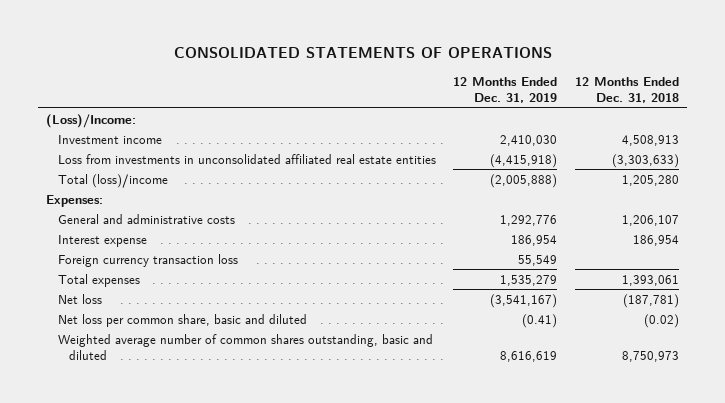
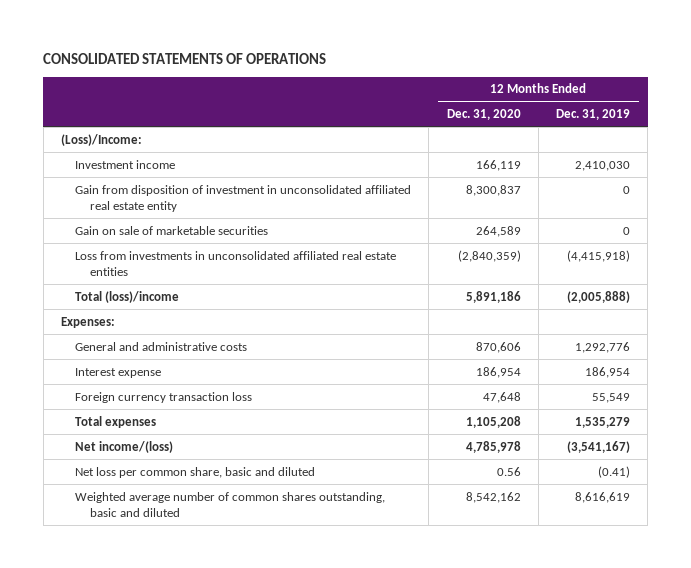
[574,76,679,104] 12 Months Ended Dec. 31, 2018 -> none
none -> [446,109,521,121] Dec. 31, 2020
none -> [75,184,412,213] Gain from disposition of investment in unconsolidated affiliated real estate entity
none -> [75,225,269,235] Gain on sale of marketable securities
[57,293,102,304] Net loss -> [75,440,174,453] Net income/(loss)

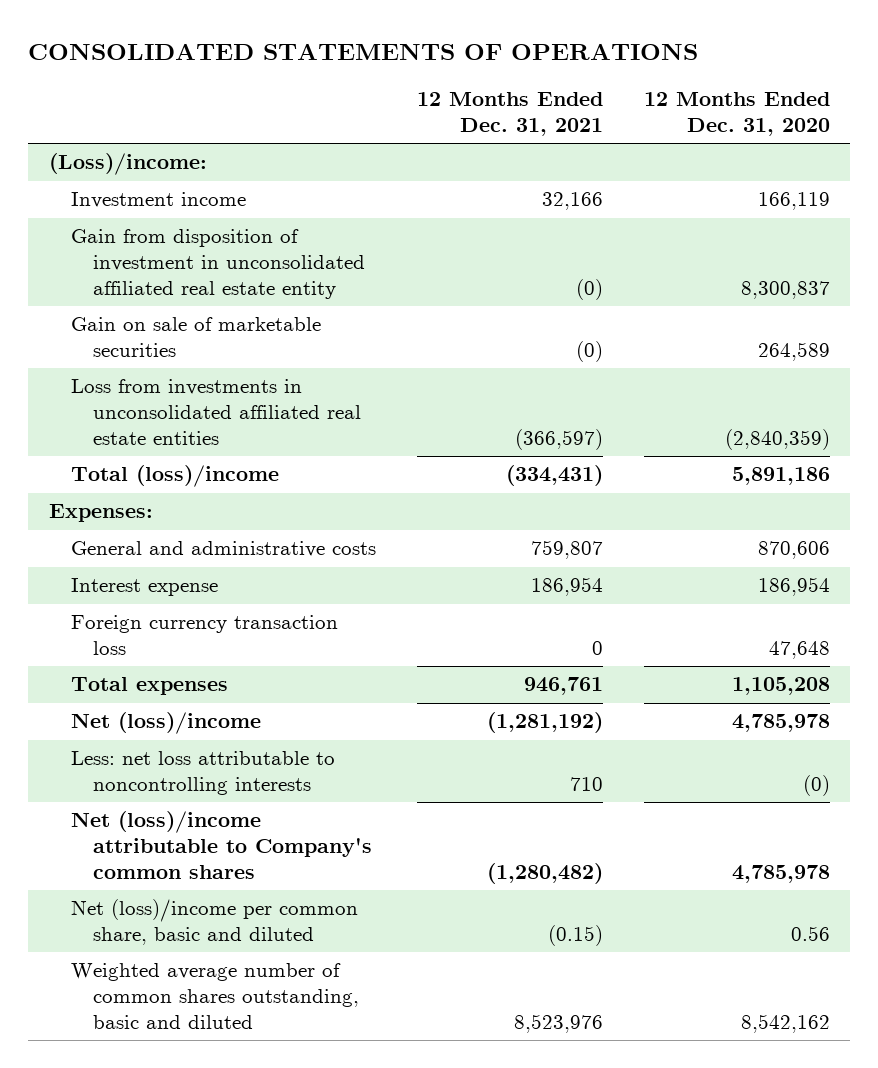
[556,109,631,121] Dec. 31, 2019 -> none
none -> [416,92,603,137] 12 Months Ended Dec. 31, 2021
[60,133,142,146] (Loss)/Income: -> [48,153,207,176] (Loss)/income:
[75,440,174,453] Net income/(loss) -> [70,712,261,735] Net (loss)/income
none -> [70,751,335,796] Less: net loss attributable to noncontrolling interests
none -> [70,811,372,880] Net (loss)/income attributable to Company's common shares
[75,466,316,478] Net loss per common share, basic and diluted -> [70,899,358,946] Net (loss)/income per common share, basic and diluted

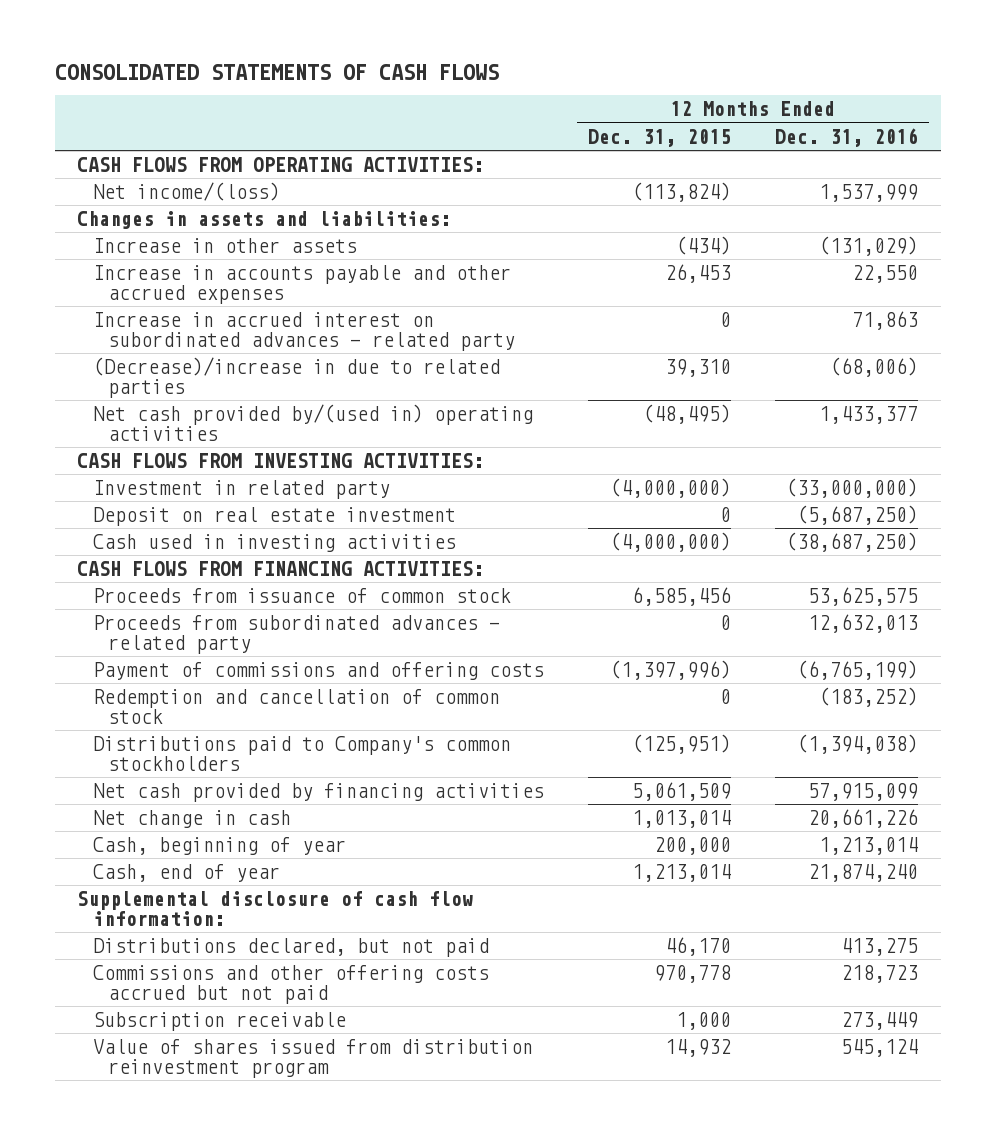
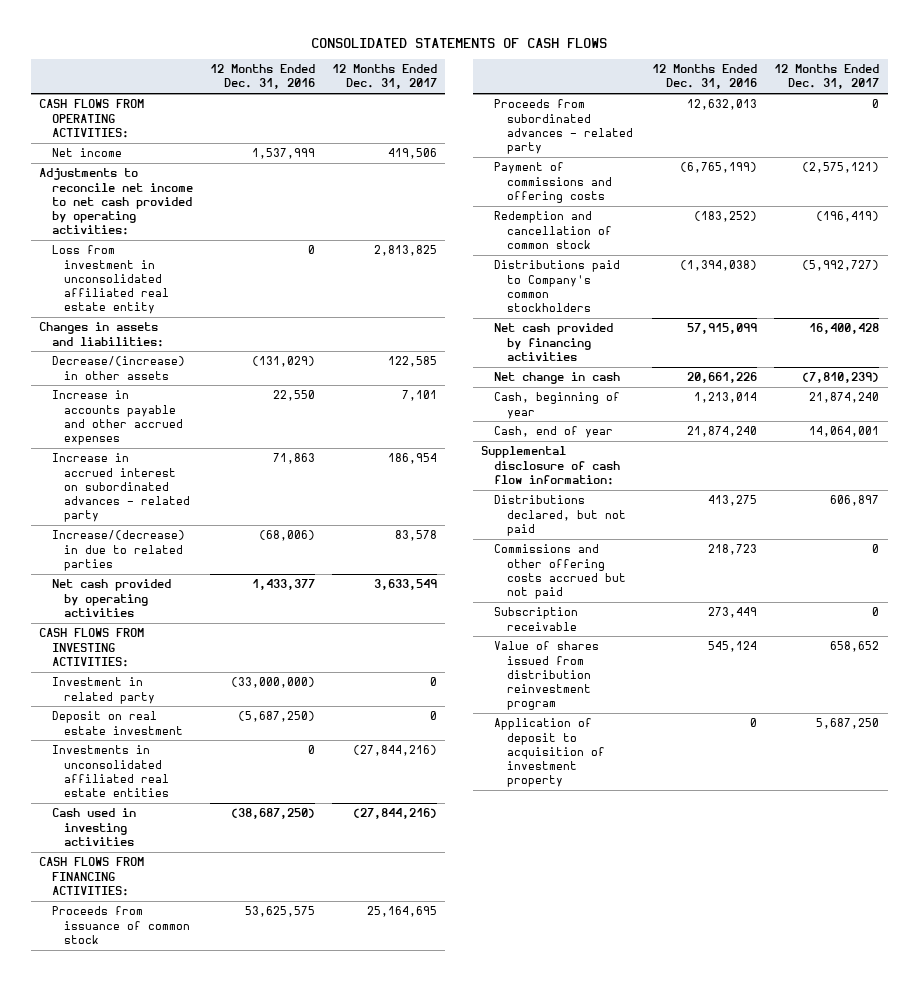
[587,128,731,147] Dec. 31, 2015 -> none
none -> [331,64,437,90] 12 Months Ended Dec. 31, 2017
[92,181,280,201] Net income/(loss) -> [51,148,122,158] Net income
none -> [39,168,193,236] Adjustments to reconcile net income to net cash provided by operating activities:
none -> [51,245,170,315] Loss from investment in unconsolidated affiliated real estate entity
[92,237,357,253] Increase in other assets -> [51,356,185,380] Decrease/(increase) in other assets
[92,356,500,398] (Decrease)/increase in due to related parties -> [51,530,185,571] Increase/(decrease) in due to related parties
[92,403,533,441] Net cash provided by/(used in) operating activities -> [51,579,171,617] Net cash provided by operating activities
none -> [51,745,170,798] Investments in unconsolidated affiliated real estate entities
none -> [494,718,605,788] Application of deposit to acquisition of investment property

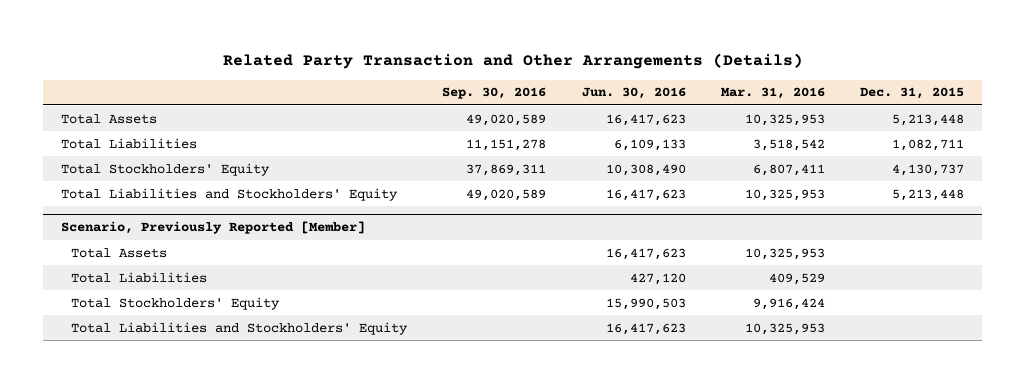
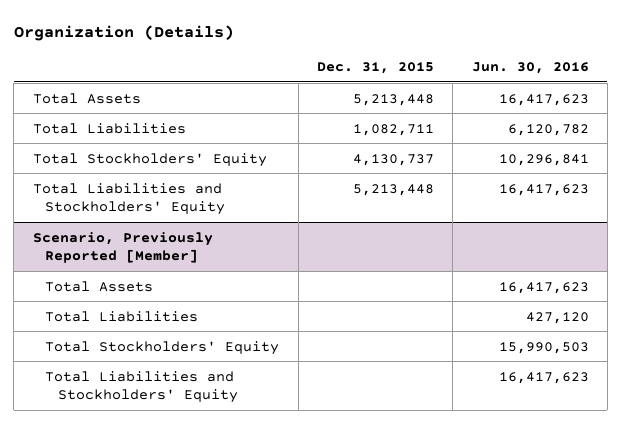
[222,53,803,70] Related Party Transaction and Other Arrangements (Details) -> [13,24,234,41] Organization (Details)
[442,87,547,100] Sep. 30, 2016 -> none
[721,87,826,100] Mar. 31, 2016 -> none
[613,138,686,151] 6,109,133 -> [507,123,589,136] 6,120,782
[605,163,686,176] 10,308,490 -> [498,153,589,166] 10,296,841

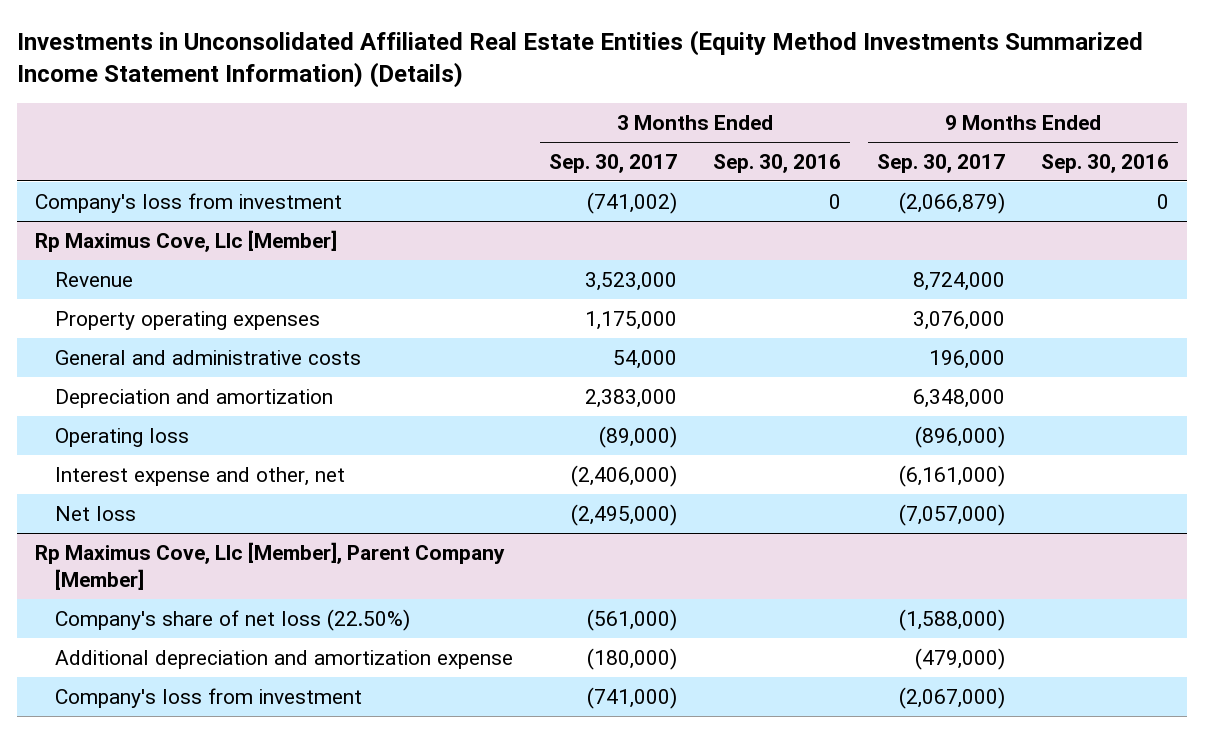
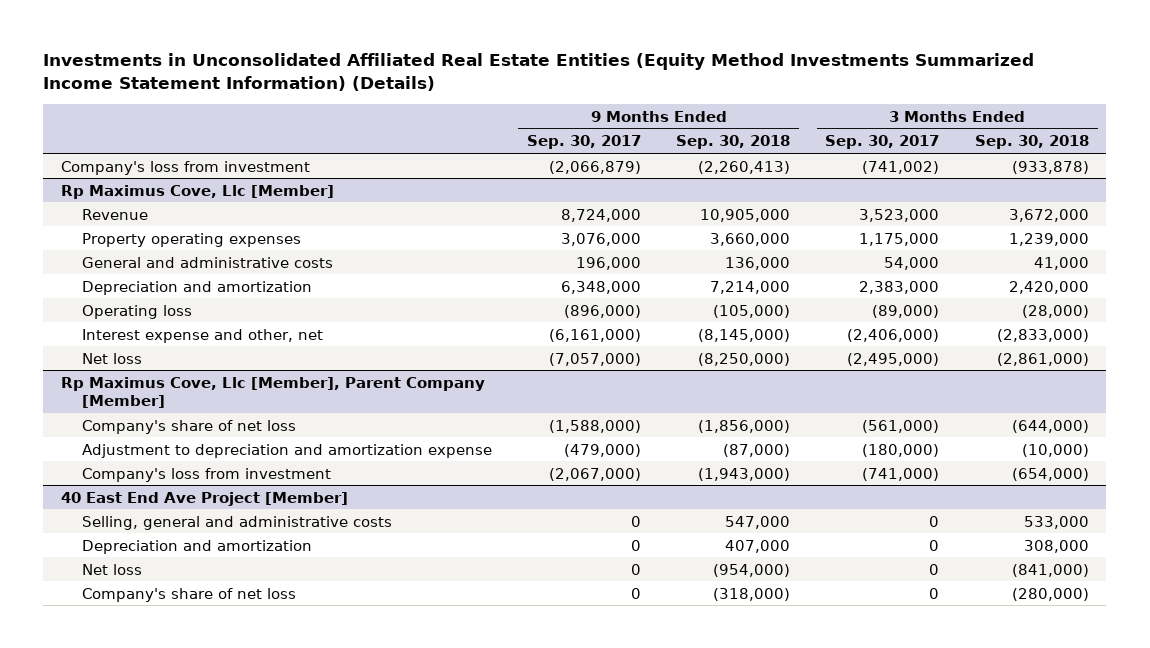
[713,153,842,173] Sep. 30, 2016 -> none
[1041,153,1170,173] Sep. 30, 2016 -> none
none -> [676,135,791,150] Sep. 30, 2018
none -> [974,135,1089,150] Sep. 30, 2018
[55,608,411,631] Company's share of net loss (22.50%) -> [81,419,296,434] Company's share of net loss
[55,649,514,669] Additional depreciation and amortization expense -> [81,443,492,458] Adjustment to depreciation and amortization expense
none -> [60,491,348,506] 40 East End Ave Project [Member]
none -> [81,515,392,530] Selling, general and administrative costs
none -> [81,539,312,554] Depreciation and amortization
none -> [81,563,142,575] Net loss
none -> [81,587,296,602] Company's share of net loss

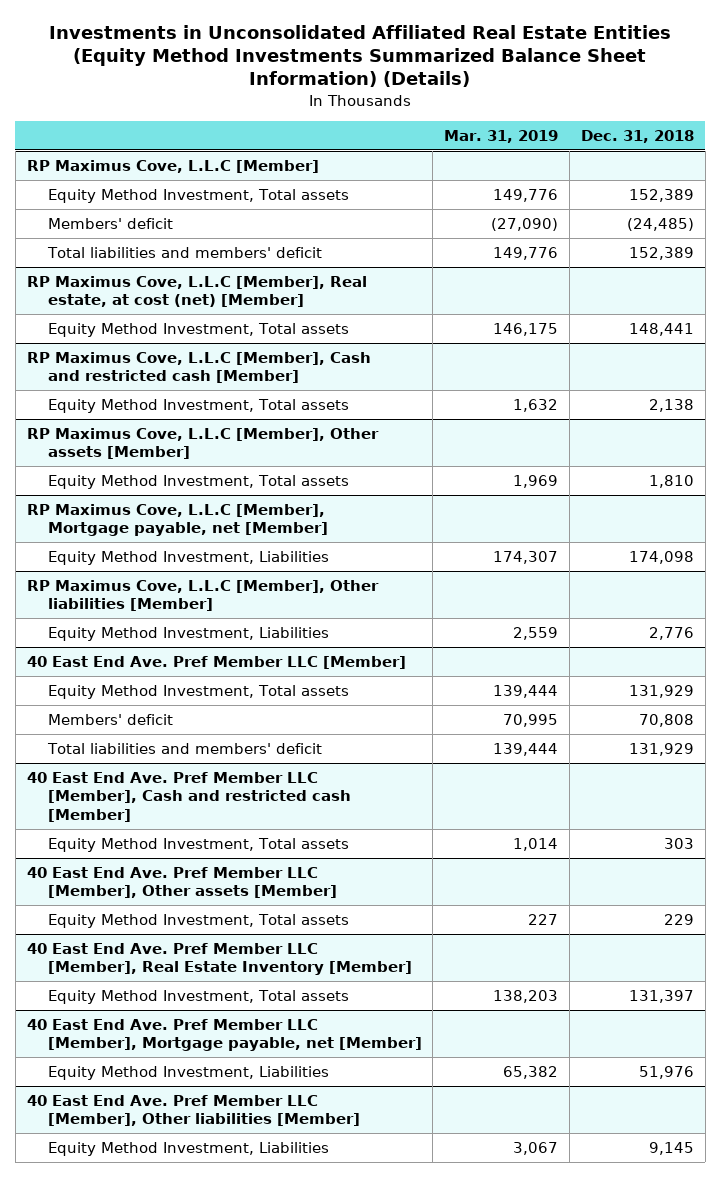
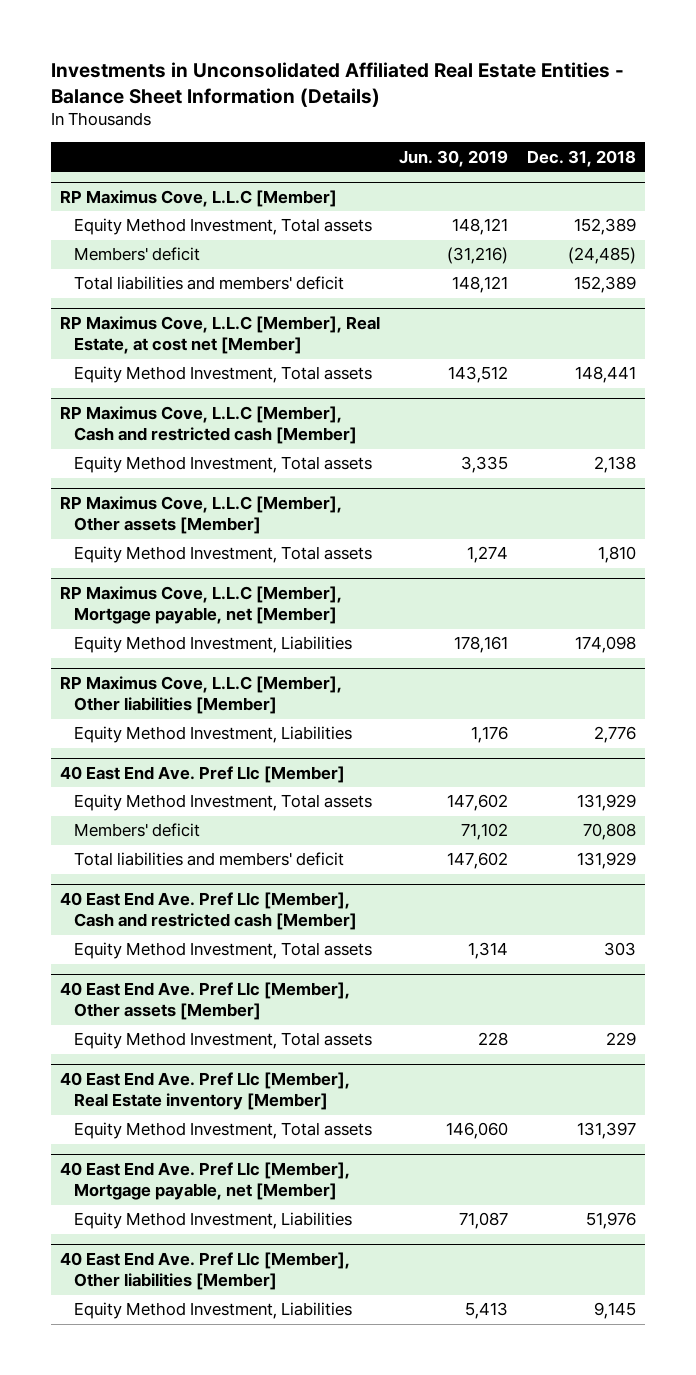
[49,24,672,88] Investments in Unconsolidated Affiliated Real Estate Entities (Equity Method Investments Summarized Balance Sheet Information) (Details) -> [50,61,624,107] Investments in Unconsolidated Affiliated Real Estate Entities - Balance Sheet Information (Details)
[444,129,559,143] Mar. 31, 2019 -> none
none -> [398,149,508,167] Jun. 30, 2019
[26,275,367,308] RP Maximus Cove, L.L.C [Member], Real estate, at cost (net) [Member] -> [60,315,381,355] RP Maximus Cove, L.L.C [Member], Real Estate, at cost net [Member]
[26,655,406,669] 40 East End Ave. Pref Member LLC [Member] -> [60,765,346,783] 40 East End Ave. Pref Llc [Member]
[26,771,351,822] 40 East End Ave. Pref Member LLC [Member], Cash and restricted cash [Member] -> [60,891,357,931] 40 East End Ave. Pref Llc [Member], Cash and restricted cash [Member]
[26,866,337,899] 40 East End Ave. Pref Member LLC [Member], Other assets [Member] -> [60,981,351,1021] 40 East End Ave. Pref Llc [Member], Other assets [Member]
[26,942,412,976] 40 East End Ave. Pref Member LLC [Member], Real Estate Inventory [Member] -> [60,1071,351,1111] 40 East End Ave. Pref Llc [Member], Real Estate inventory [Member]
[26,1018,422,1052] 40 East End Ave. Pref Member LLC [Member], Mortgage payable, net [Member] -> [60,1161,351,1201] 40 East End Ave. Pref Llc [Member], Mortgage payable, net [Member]
[26,1094,360,1127] 40 East End Ave. Pref Member LLC [Member], Other liabilities [Member] -> [60,1251,351,1291] 40 East End Ave. Pref Llc [Member], Other liabilities [Member]

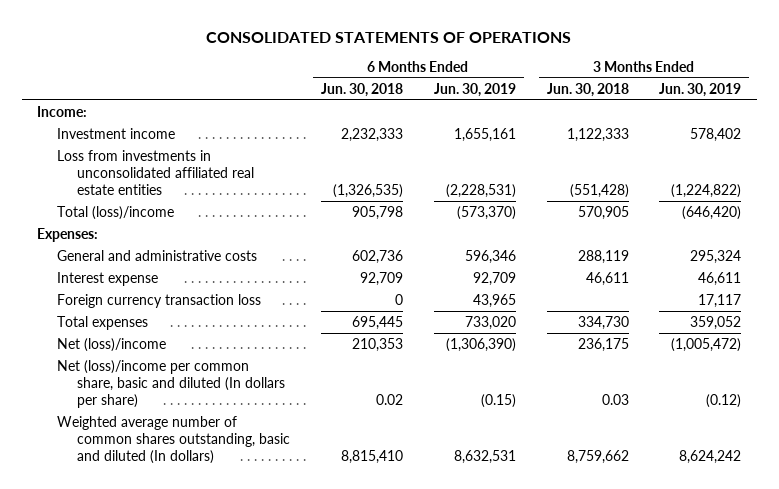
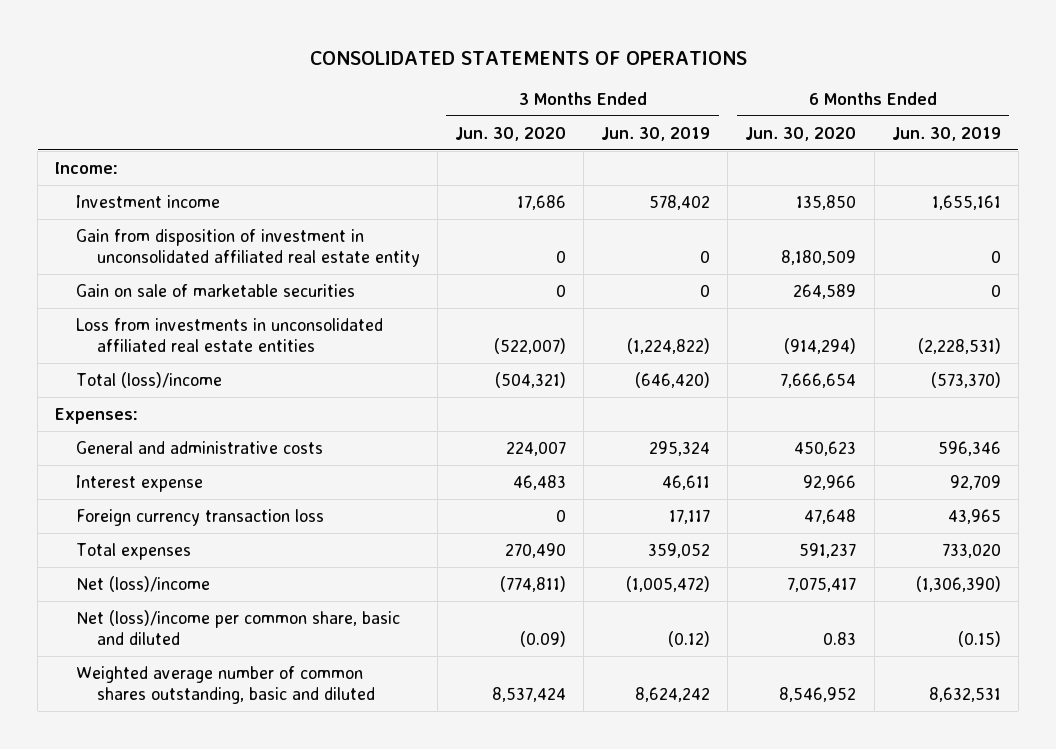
[320,82,403,97] Jun. 30, 2018 -> none
[546,82,629,97] Jun. 30, 2018 -> none
none -> [454,126,566,141] Jun. 30, 2020
none -> [745,126,857,141] Jun. 30, 2020
none -> [76,228,420,268] Gain from disposition of investment in unconsolidated affiliated real estate entity
none -> [76,283,356,297] Gain on sale of marketable securities
[57,359,286,409] Net (loss)/income per common share, basic and diluted (In dollars per share) -> [76,609,401,646] Net (loss)/income per common share, basic and diluted
[57,415,291,465] Weighted average number of common shares outstanding, basic and diluted (In dollars) -> [76,665,375,705] Weighted average number of common shares outstanding, basic and diluted

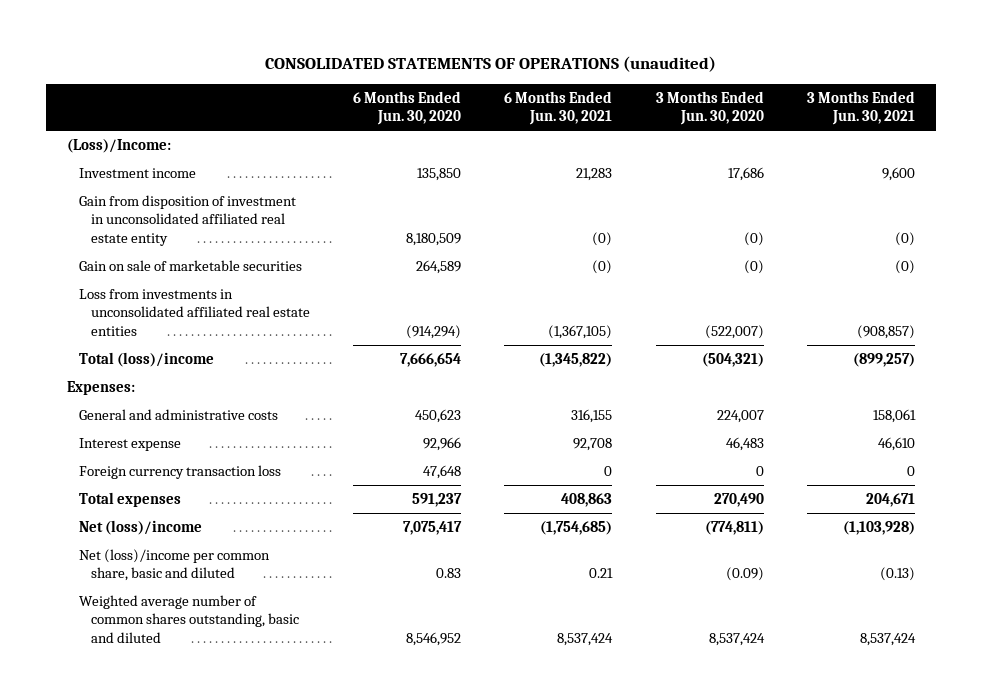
[310,50,748,65] CONSOLIDATED STATEMENTS OF OPERATIONS -> [265,55,717,72] CONSOLIDATED STATEMENTS OF OPERATIONS (unaudited)
[601,126,711,141] Jun. 30, 2019 -> none
[891,126,1001,141] Jun. 30, 2019 -> none
none -> [504,90,613,126] 6 Months Ended Jun. 30, 2021
none -> [806,90,915,126] 3 Months Ended Jun. 30, 2021
[55,161,119,174] Income: -> [67,138,172,153] (Loss)/Income:
[555,250,566,264] 0 -> [743,232,764,247] (0)
[555,283,566,297] 0 -> [743,259,764,274] (0)

